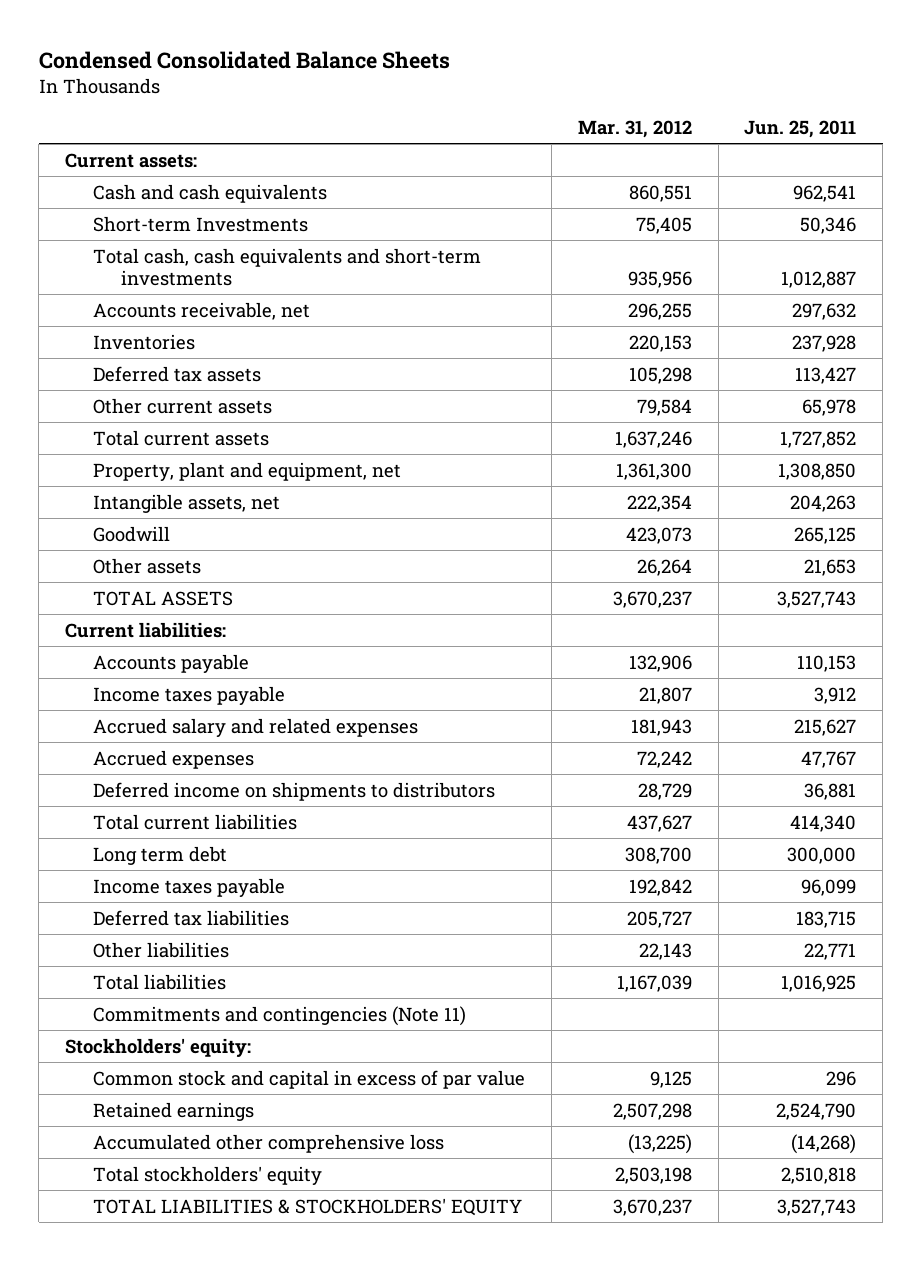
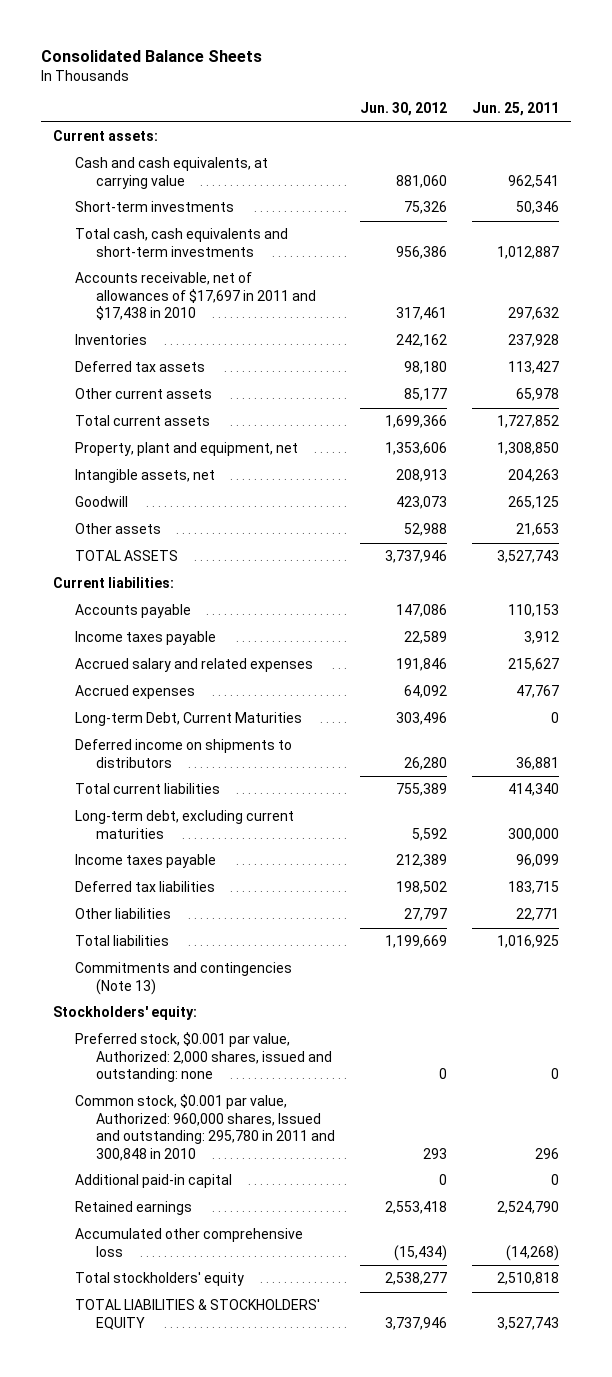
[38,50,450,69] Condensed Consolidated Balance Sheets -> [40,50,262,63] Consolidated Balance Sheets
[577,120,692,139] Mar. 31, 2012 -> none
none -> [359,102,447,117] Jun. 30, 2012
[93,183,328,203] Cash and cash equivalents -> [74,157,268,189] Cash and cash equivalents, at carrying value
[93,215,309,232] Short-term Investments -> [74,201,234,213] Short-term investments
[93,301,311,320] Accounts receivable, net -> [74,272,317,321] Accounts receivable, net of allowances of $17,697 in 2011 and $17,438 in 2010
none -> [74,712,302,727] Long-term Debt, Current Maturities
[93,845,228,865] Long term debt -> [74,810,294,839] Long-term debt, excluding current maturities
[93,1005,467,1026] Commitments and contingencies (Note 11) -> [74,962,292,995] Commitments and contingencies (Note 13)
none -> [74,1032,333,1083] Preferred stock, $0.001 par value, Authorized: 2,000 shares, issued and outstanding: none
[93,1069,526,1089] Common stock and capital in excess of par value -> [74,1094,336,1161] Common stock, $0.001 par value, Authorized: 960,000 shares, Issued and outstanding: 295,780 in 2011 and 300,848 in 2010
none -> [74,1174,232,1189] Additional paid-in capital

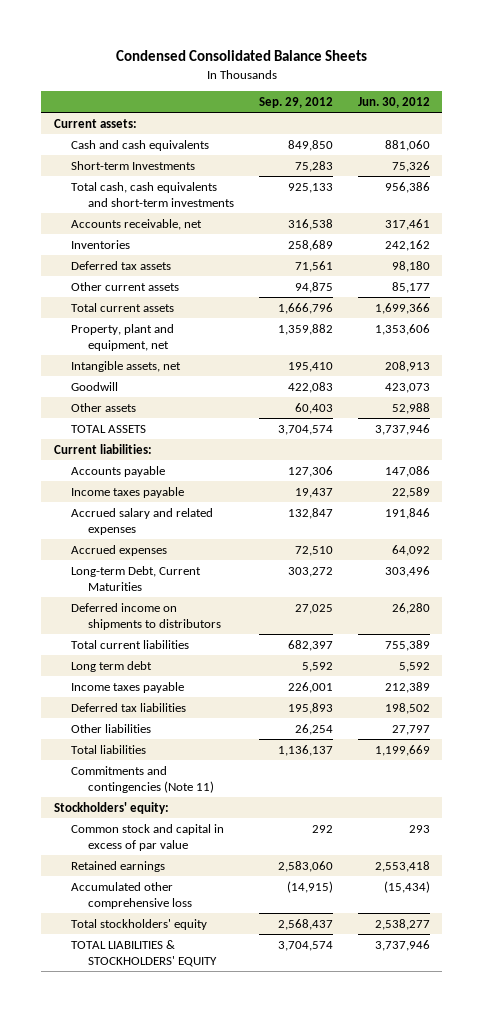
[40,50,262,63] Consolidated Balance Sheets -> [115,50,367,62] Condensed Consolidated Balance Sheets
[471,102,559,117] Jun. 25, 2011 -> none
none -> [258,96,333,108] Sep. 29, 2012
[74,157,268,189] Cash and cash equivalents, at carrying value -> [71,139,210,151] Cash and cash equivalents
[74,201,234,213] Short-term investments -> [71,160,196,170] Short-term Investments
[74,272,317,321] Accounts receivable, net of allowances of $17,697 in 2011 and $17,438 in 2010 -> [71,218,203,230] Accounts receivable, net
[74,810,294,839] Long-term debt, excluding current maturities -> [71,660,153,672] Long term debt
[74,962,292,995] Commitments and contingencies (Note 13) -> [71,765,215,793] Commitments and contingencies (Note 11)
[74,1032,333,1083] Preferred stock, $0.001 par value, Authorized: 2,000 shares, issued and outstanding: none -> none
[74,1174,232,1189] Additional paid-in capital -> none
[74,1094,336,1161] Common stock, $0.001 par value, Authorized: 960,000 shares, Issued and outstanding: 295,780 in 2011 and 300,848 in 2010 -> [71,823,225,851] Common stock and capital in excess of par value

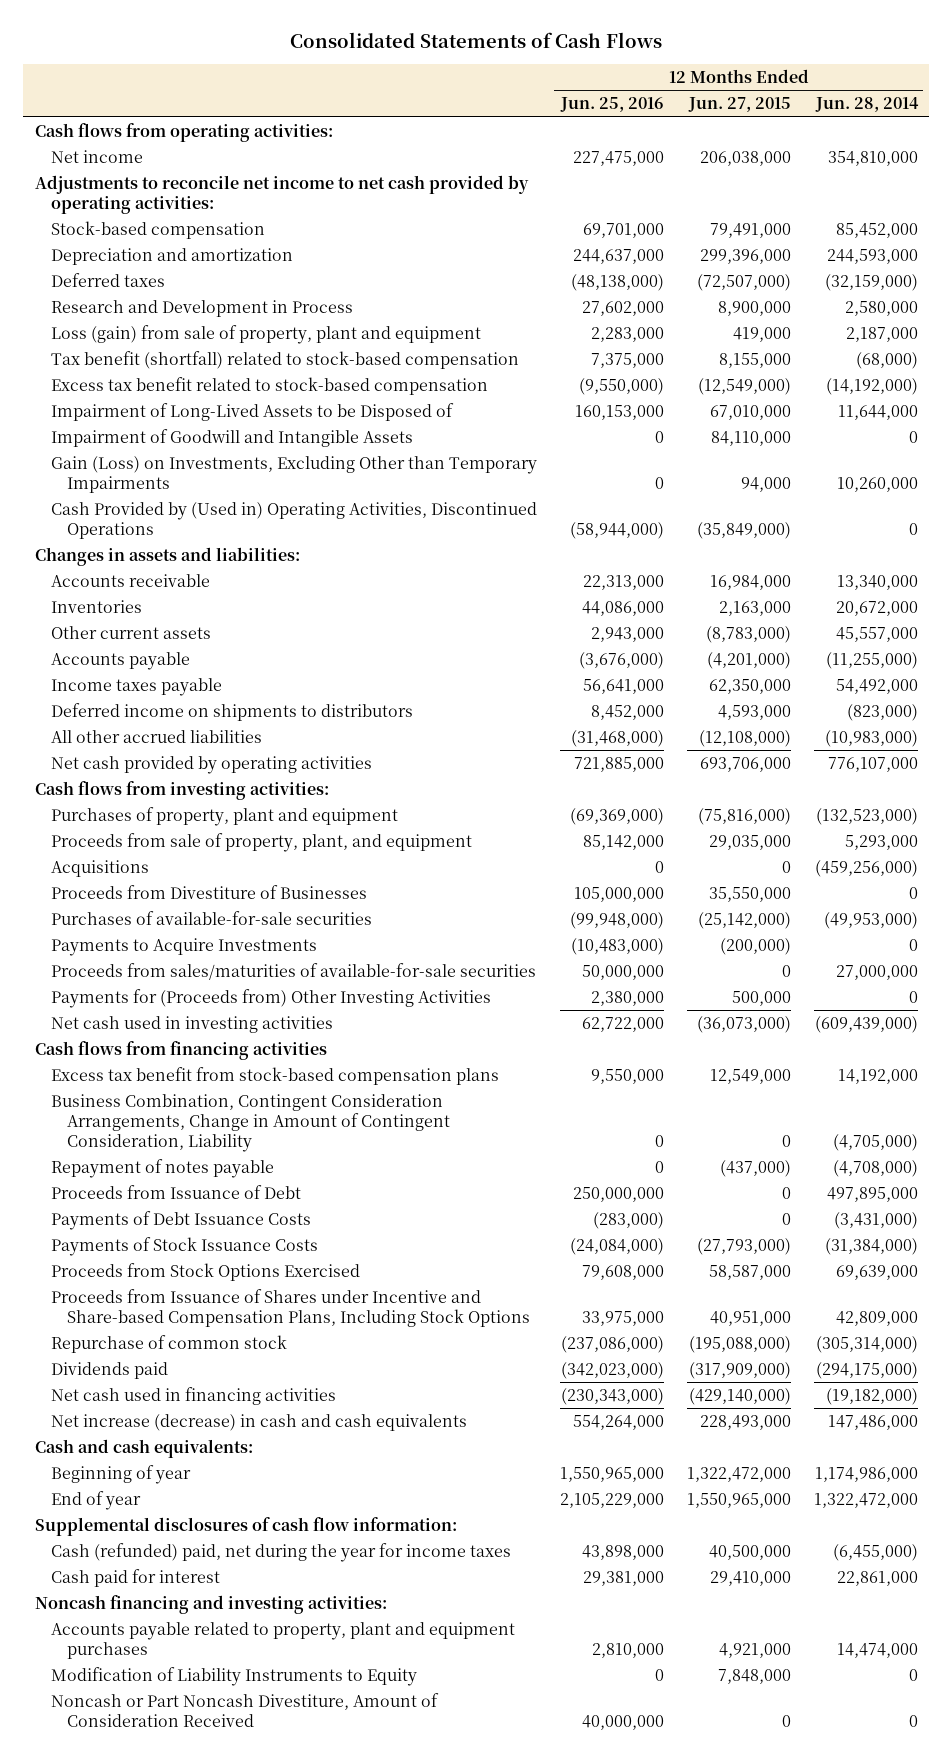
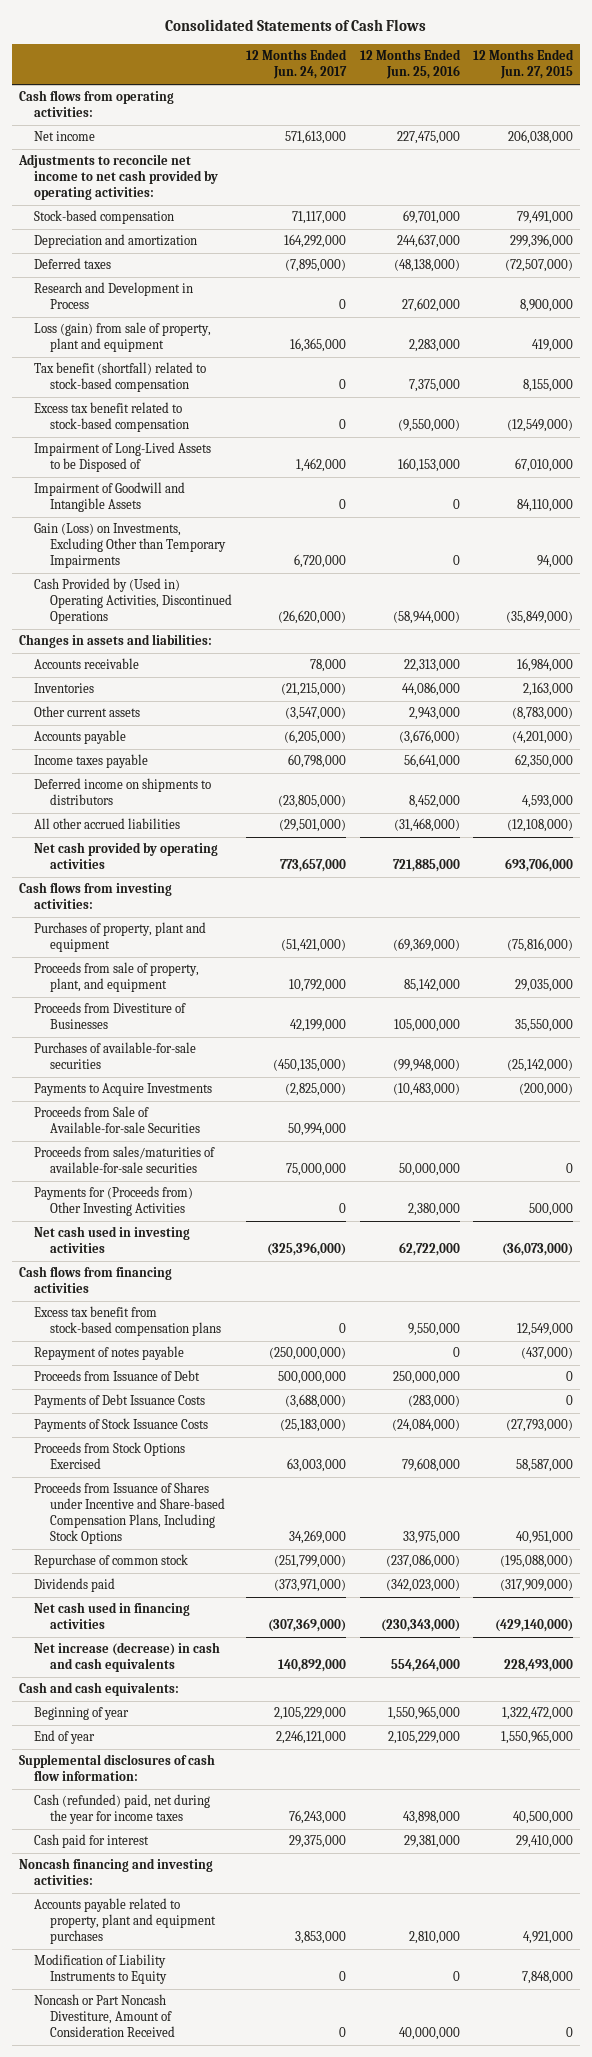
[814,97,919,113] Jun. 28, 2014 -> none
none -> [245,49,347,80] 12 Months Ended Jun. 24, 2017
[50,859,149,877] Acquisitions -> none
none -> [34,1106,200,1134] Proceeds from Sale of Available-for-sale Securities
[50,1093,451,1153] Business Combination, Contingent Consideration Arrangements, Change in Amount of Contingent Consideration, Liability -> none

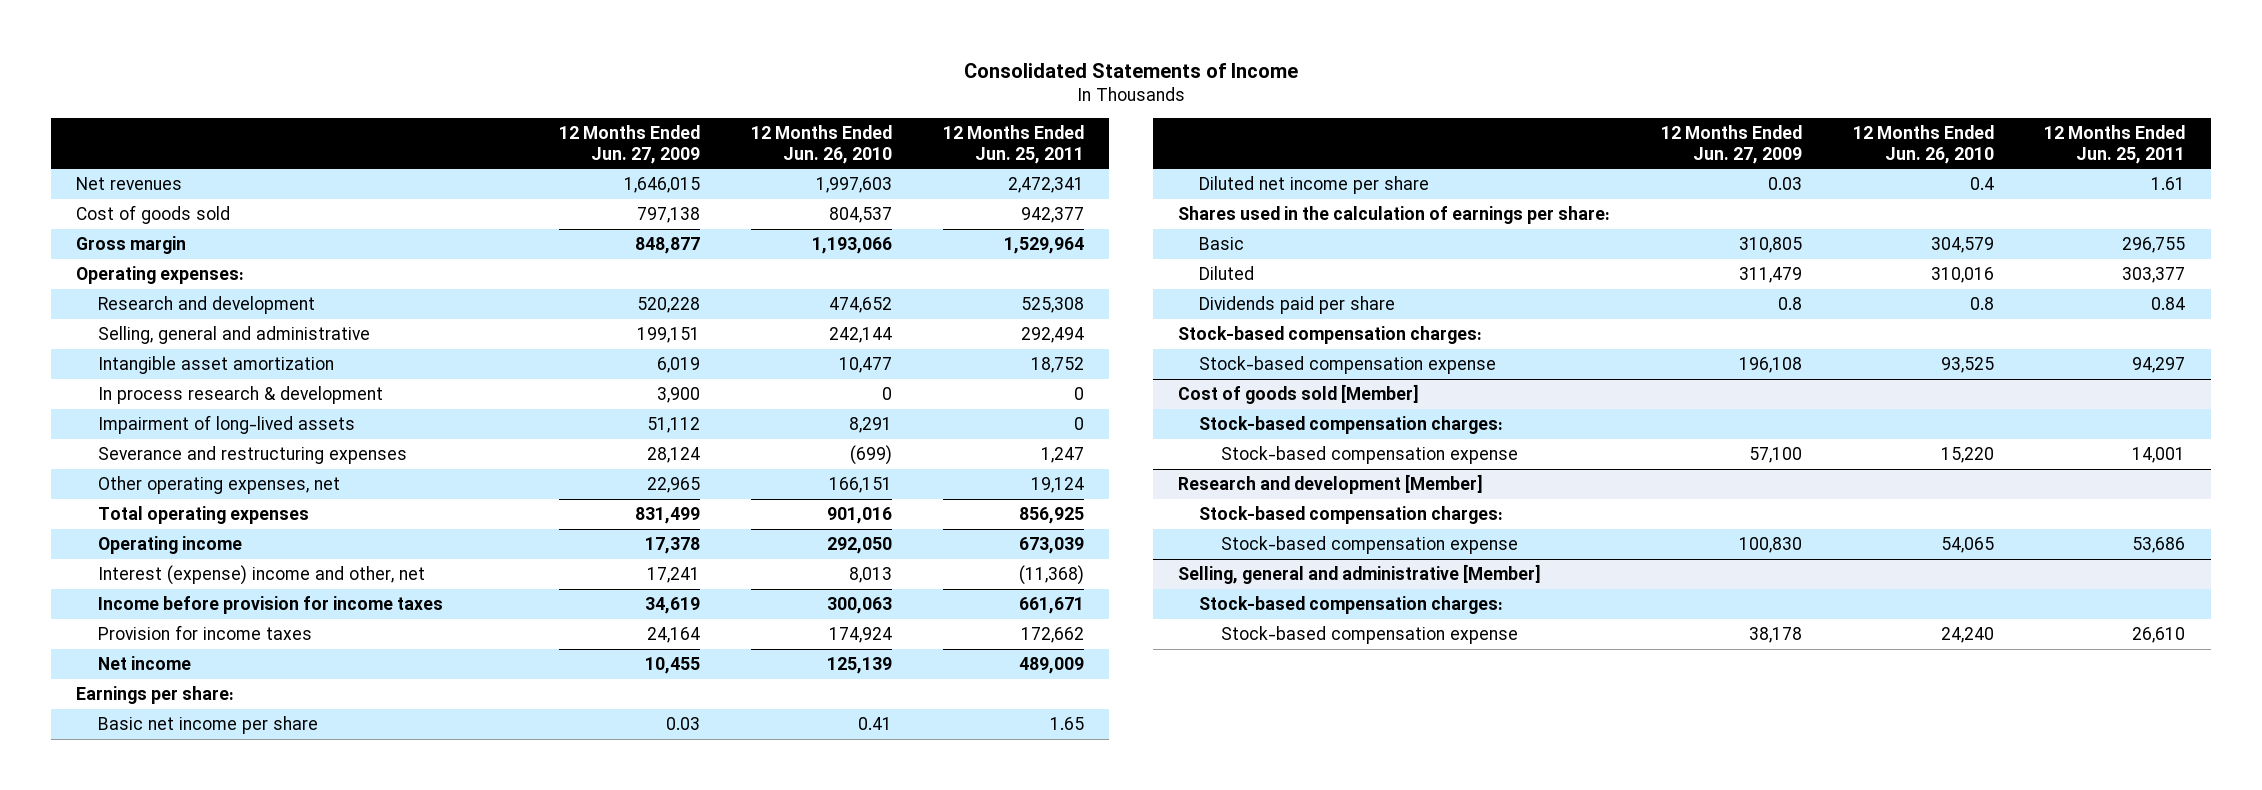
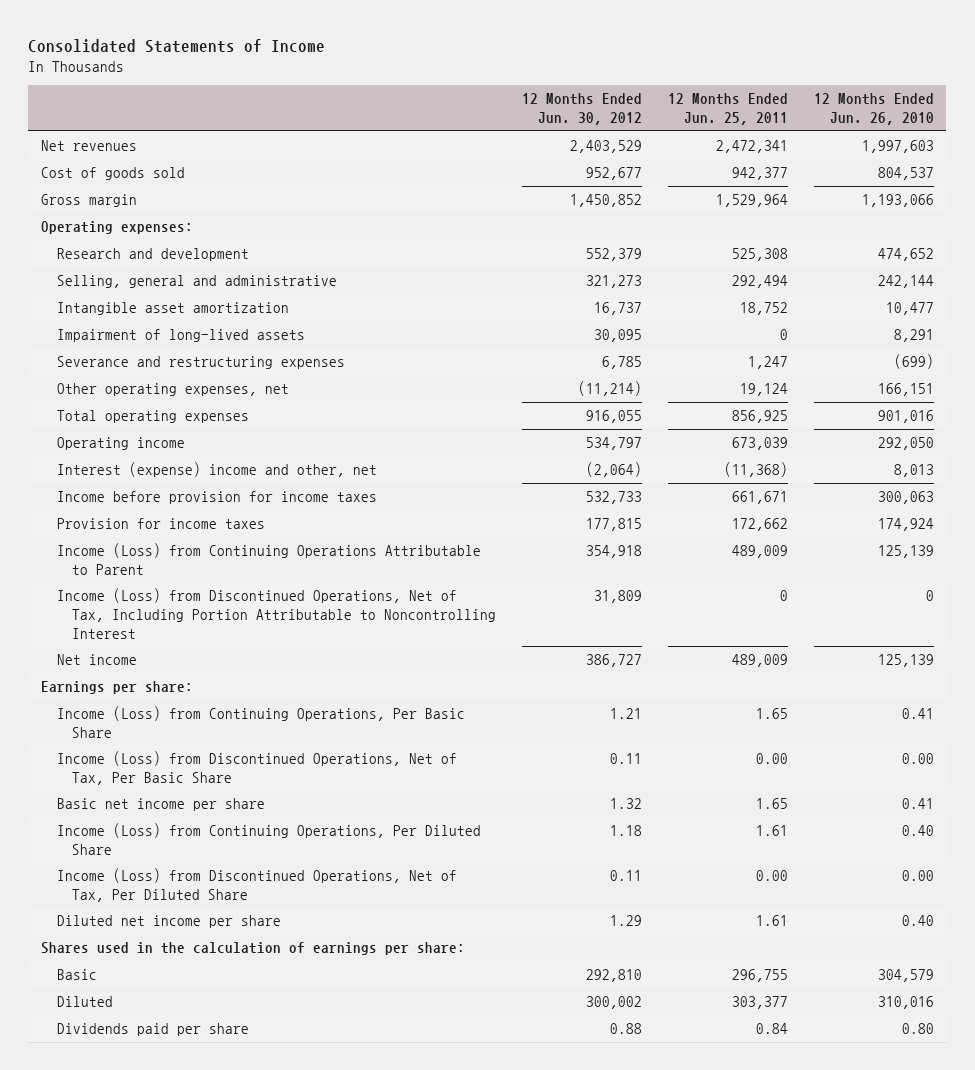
[559,125,701,164] 12 Months Ended Jun. 27, 2009 -> none
none -> [522,93,643,126] 12 Months Ended Jun. 30, 2012
[97,385,383,404] In process research & development -> none
none -> [56,542,481,575] Income (Loss) from Continuing Operations Attributable to Parent
none -> [56,587,497,639] Income (Loss) from Discontinued Operations, Net of Tax, Including Portion Attributable to Noncontrolling Interest
none -> [56,705,465,738] Income (Loss) from Continuing Operations, Per Basic Share
none -> [56,750,457,785] Income (Loss) from Discontinued Operations, Net of Tax, Per Basic Share
none -> [56,822,481,855] Income (Loss) from Continuing Operations, Per Diluted Share
none -> [56,867,457,902] Income (Loss) from Discontinued Operations, Net of Tax, Per Diluted Share
[1969,176,1994,190] 0.4 -> [901,914,934,926] 0.40
[1177,325,1482,344] Stock-based compensation charges: -> none
[1199,355,1497,374] Stock-based compensation expense -> none
[1177,383,1419,404] Cost of goods sold [Member] -> none
[1199,415,1504,434] Stock-based compensation charges: -> none
[1220,445,1518,464] Stock-based compensation expense -> none
[1177,473,1483,494] Research and development [Member] -> none
[1199,505,1504,524] Stock-based compensation charges: -> none
[1220,535,1518,554] Stock-based compensation expense -> none
[1177,563,1541,584] Selling, general and administrative [Member] -> none
[1199,595,1504,614] Stock-based compensation charges: -> none
[1220,625,1518,644] Stock-based compensation expense -> none
[1969,296,1994,310] 0.8 -> [901,1022,934,1034] 0.80

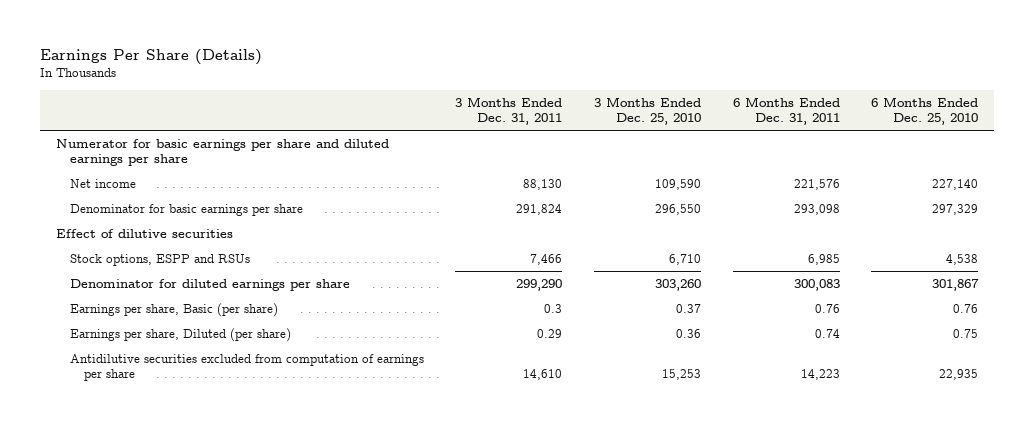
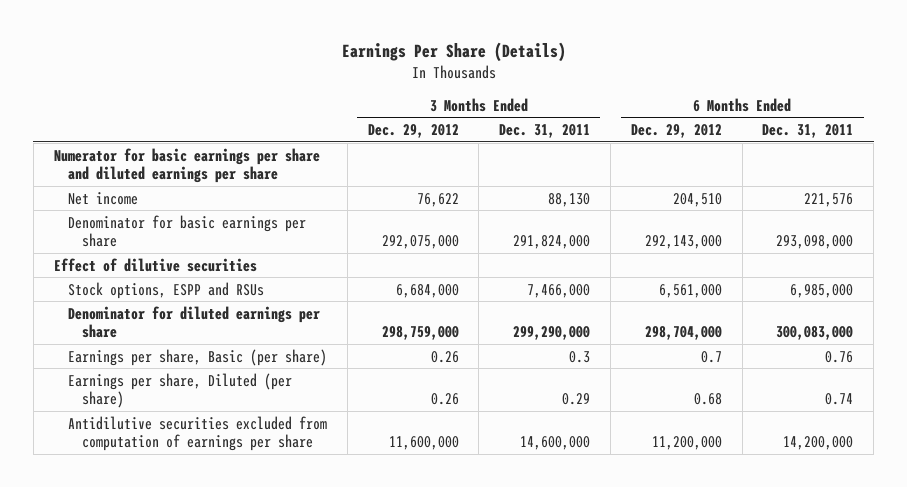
[594,97,702,126] 3 Months Ended Dec. 25, 2010 -> none
[871,97,979,126] 6 Months Ended Dec. 25, 2010 -> none
none -> [367,124,459,139] Dec. 29, 2012
none -> [630,124,722,139] Dec. 29, 2012
[516,203,563,215] 291,824 -> [513,235,591,250] 291,824,000
[793,203,840,215] 293,098 -> [776,235,854,250] 293,098,000
[530,253,563,265] 7,466 -> [527,283,591,298] 7,466,000
[807,253,840,265] 6,985 -> [790,283,854,298] 6,985,000
[516,278,563,291] 299,290 -> [513,326,591,341] 299,290,000
[793,278,840,291] 300,083 -> [776,326,854,341] 300,083,000
[523,369,563,381] 14,610 -> [520,436,591,451] 14,600,000
[800,369,840,381] 14,223 -> [783,436,854,451] 14,200,000

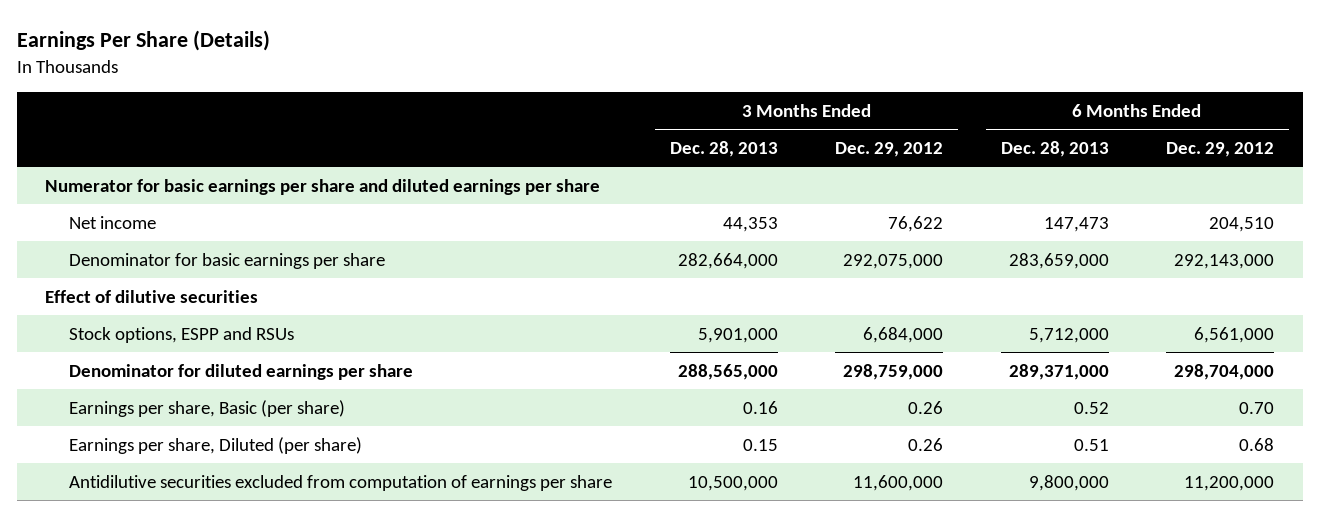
[499,124,591,139] Dec. 31, 2011 -> none
[762,124,854,139] Dec. 31, 2011 -> none
none -> [669,140,778,157] Dec. 28, 2013
none -> [1000,140,1109,157] Dec. 28, 2013
[700,350,722,363] 0.7 -> [1239,401,1275,414] 0.70

